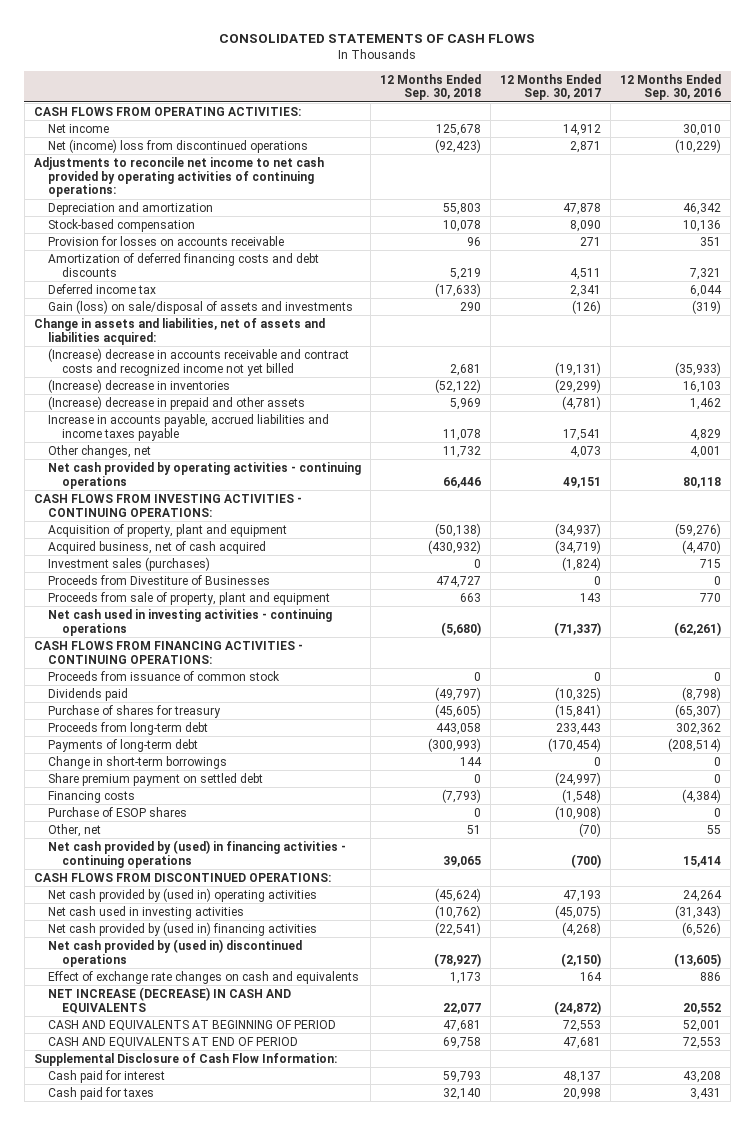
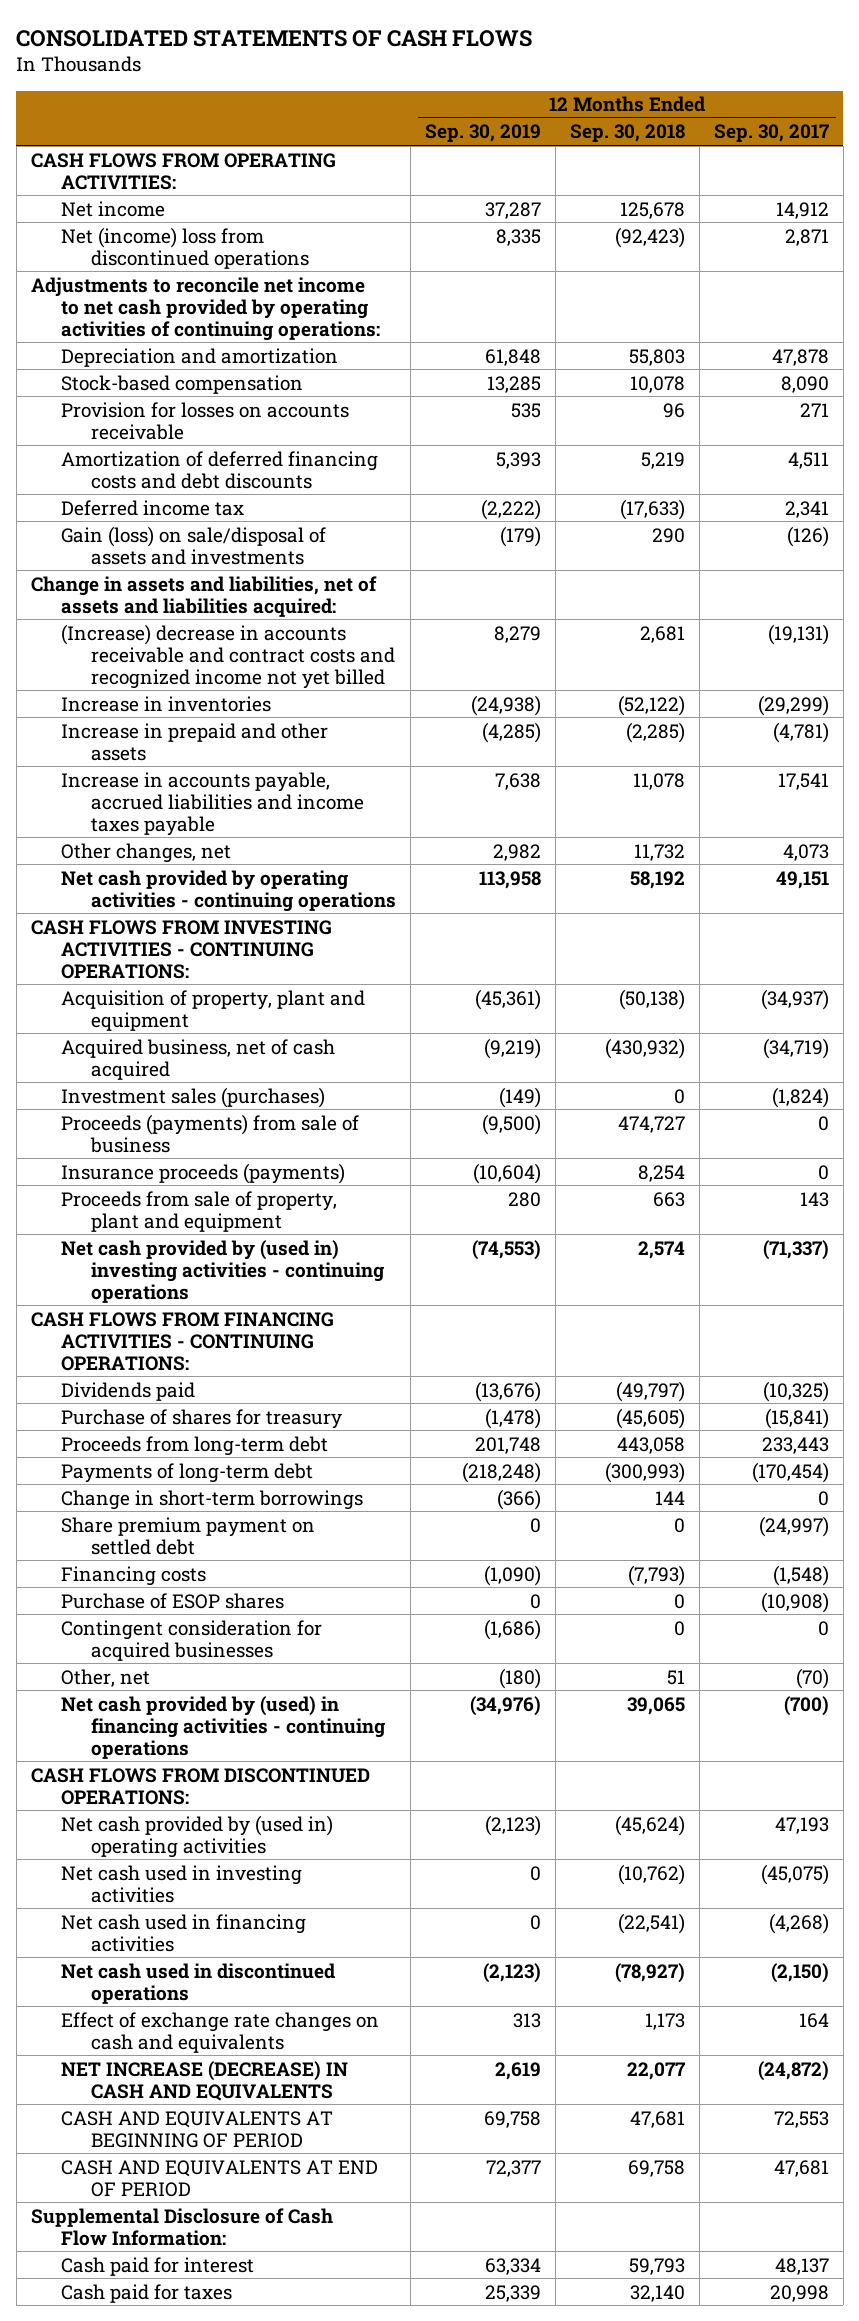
[620,73,722,101] 12 Months Ended Sep. 30, 2016 -> none
none -> [425,124,542,143] Sep. 30, 2019
[47,378,230,393] (Increase) decrease in inventories -> [60,695,271,712] Increase in inventories
[47,395,305,410] (Increase) decrease in prepaid and other assets -> [60,722,328,761] Increase in prepaid and other assets
[450,397,482,410] 5,969 -> [625,721,685,743] (2,285)
[443,476,482,488] 66,446 -> [629,870,685,889] 58,192
[47,574,270,585] Proceeds from Divestiture of Businesses -> [60,1113,359,1153] Proceeds (payments) from sale of business
none -> [60,1162,345,1184] Insurance proceeds (payments)
[47,608,332,636] Net cash used in investing activities - continuing operations -> [60,1239,385,1303] Net cash provided by (used in) investing activities - continuing operations
[441,621,482,636] (5,680) -> [637,1240,685,1259] 2,574
[47,670,280,681] Proceeds from issuance of common stock -> none
none -> [60,1619,322,1661] Contingent consideration for acquired businesses
[47,921,317,936] Net cash provided by (used in) financing activities -> [60,1913,306,1952] Net cash used in financing activities
[47,938,302,967] Net cash provided by (used in) discontinued operations -> [60,1962,335,2004] Net cash used in discontinued operations

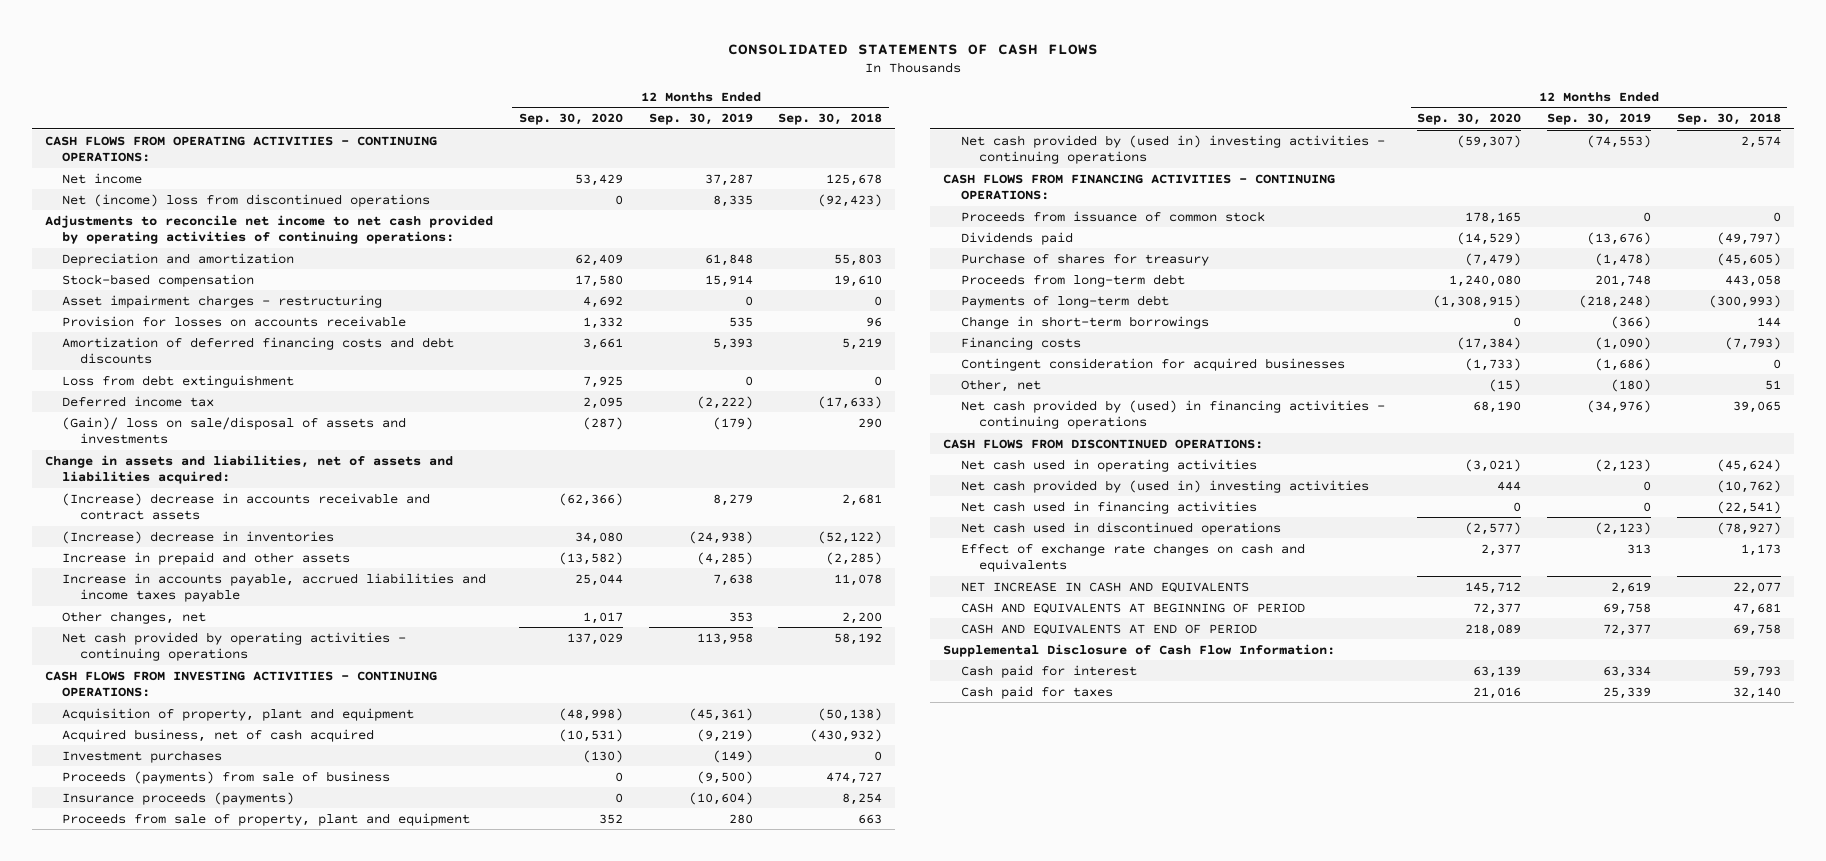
[713,124,829,143] Sep. 30, 2017 -> none
none -> [518,113,623,126] Sep. 30, 2020
[30,152,336,190] CASH FLOWS FROM OPERATING ACTIVITIES: -> [44,135,437,163] CASH FLOWS FROM OPERATING ACTIVITIES - CONTINUING OPERATIONS:
[487,375,542,393] 13,285 -> [704,274,753,287] 15,914
[629,375,685,393] 10,078 -> [834,274,883,287] 19,610
none -> [62,294,383,308] Asset impairment charges - restructuring
none -> [62,374,295,388] Loss from debt extinguishment
[60,525,326,565] Gain (loss) on sale/disposal of assets and investments -> [62,416,407,445] (Gain)/ loss on sale/disposal of assets and investments
[60,623,396,689] (Increase) decrease in accounts receivable and contract costs and recognized income not yet billed -> [62,492,431,521] (Increase) decrease in accounts receivable and contract assets
[60,695,271,712] Increase in inventories -> [62,530,335,544] (Increase) decrease in inventories
[493,843,542,861] 2,982 -> [728,611,753,622] 353
[633,843,685,861] 11,732 -> [842,611,883,624] 2,200
[60,1086,325,1108] Investment sales (purchases) -> [62,749,223,763] Investment purchases
none -> [960,210,1265,222] Proceeds from issuance of common stock
[60,1516,315,1555] Share premium payment on settled debt -> none
[60,1592,284,1609] Purchase of ESOP shares -> none
[60,1814,333,1858] Net cash provided by (used in) operating activities -> [960,458,1257,472] Net cash used in operating activities
[60,1864,302,1903] Net cash used in investing activities -> [960,479,1369,493] Net cash provided by (used in) investing activities
[60,2060,348,2101] NET INCREASE (DECREASE) IN CASH AND EQUIVALENTS -> [960,581,1249,593] NET INCREASE IN CASH AND EQUIVALENTS

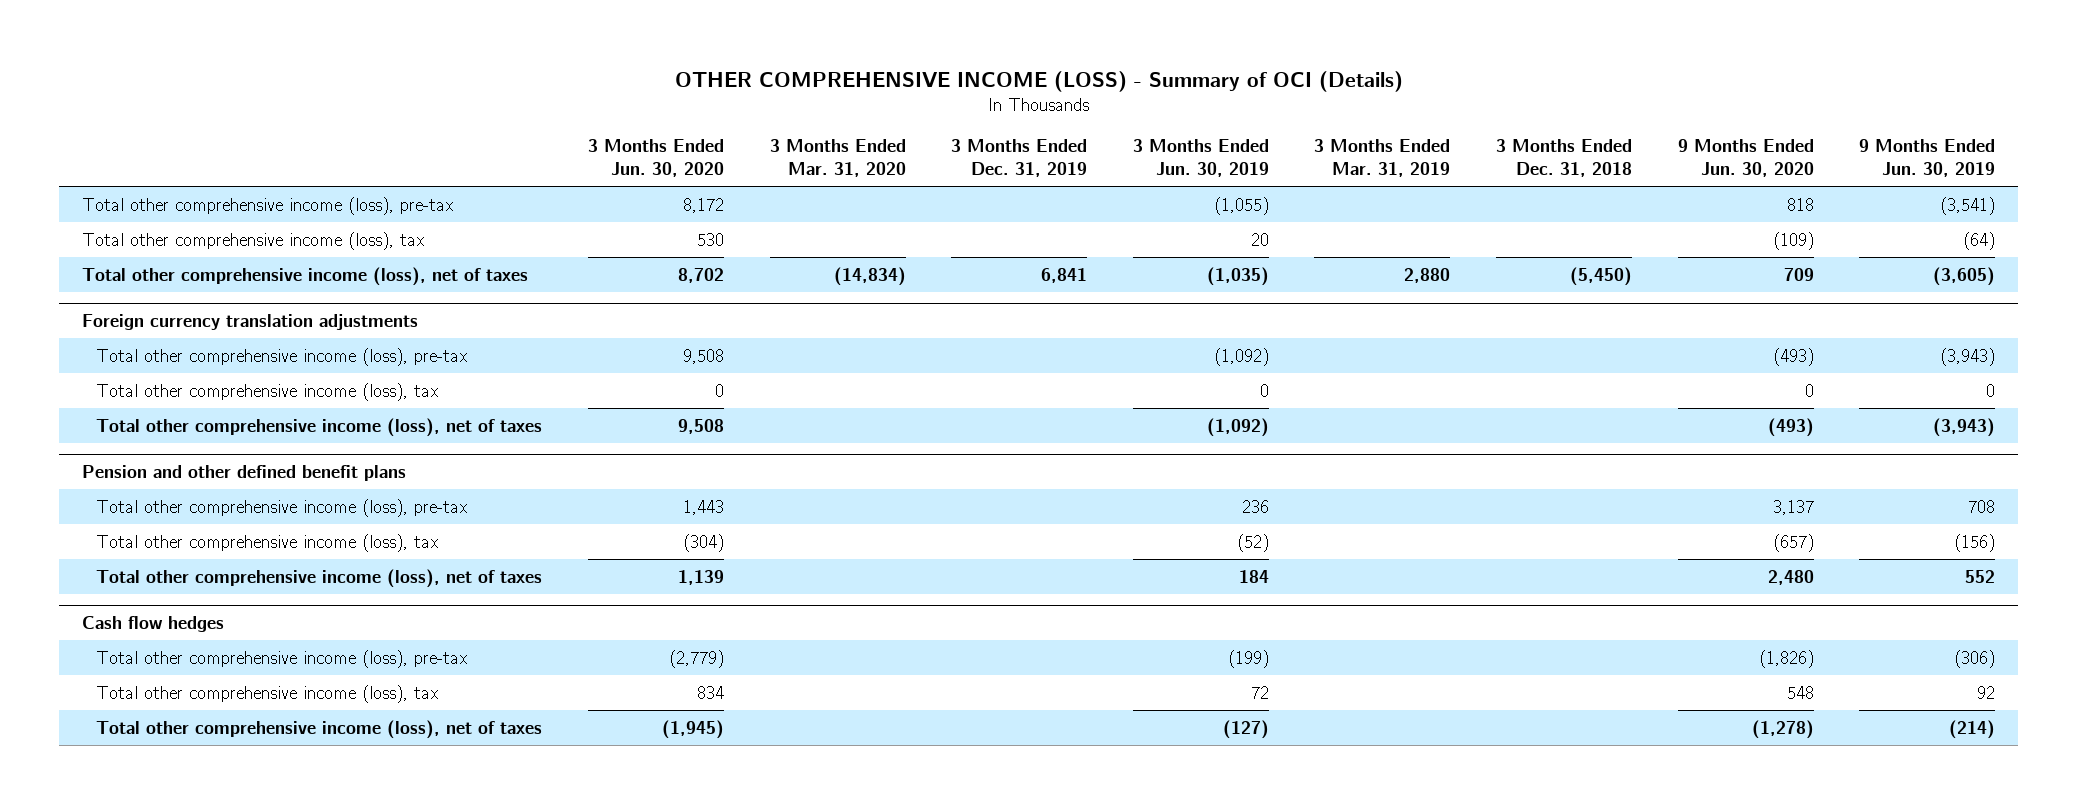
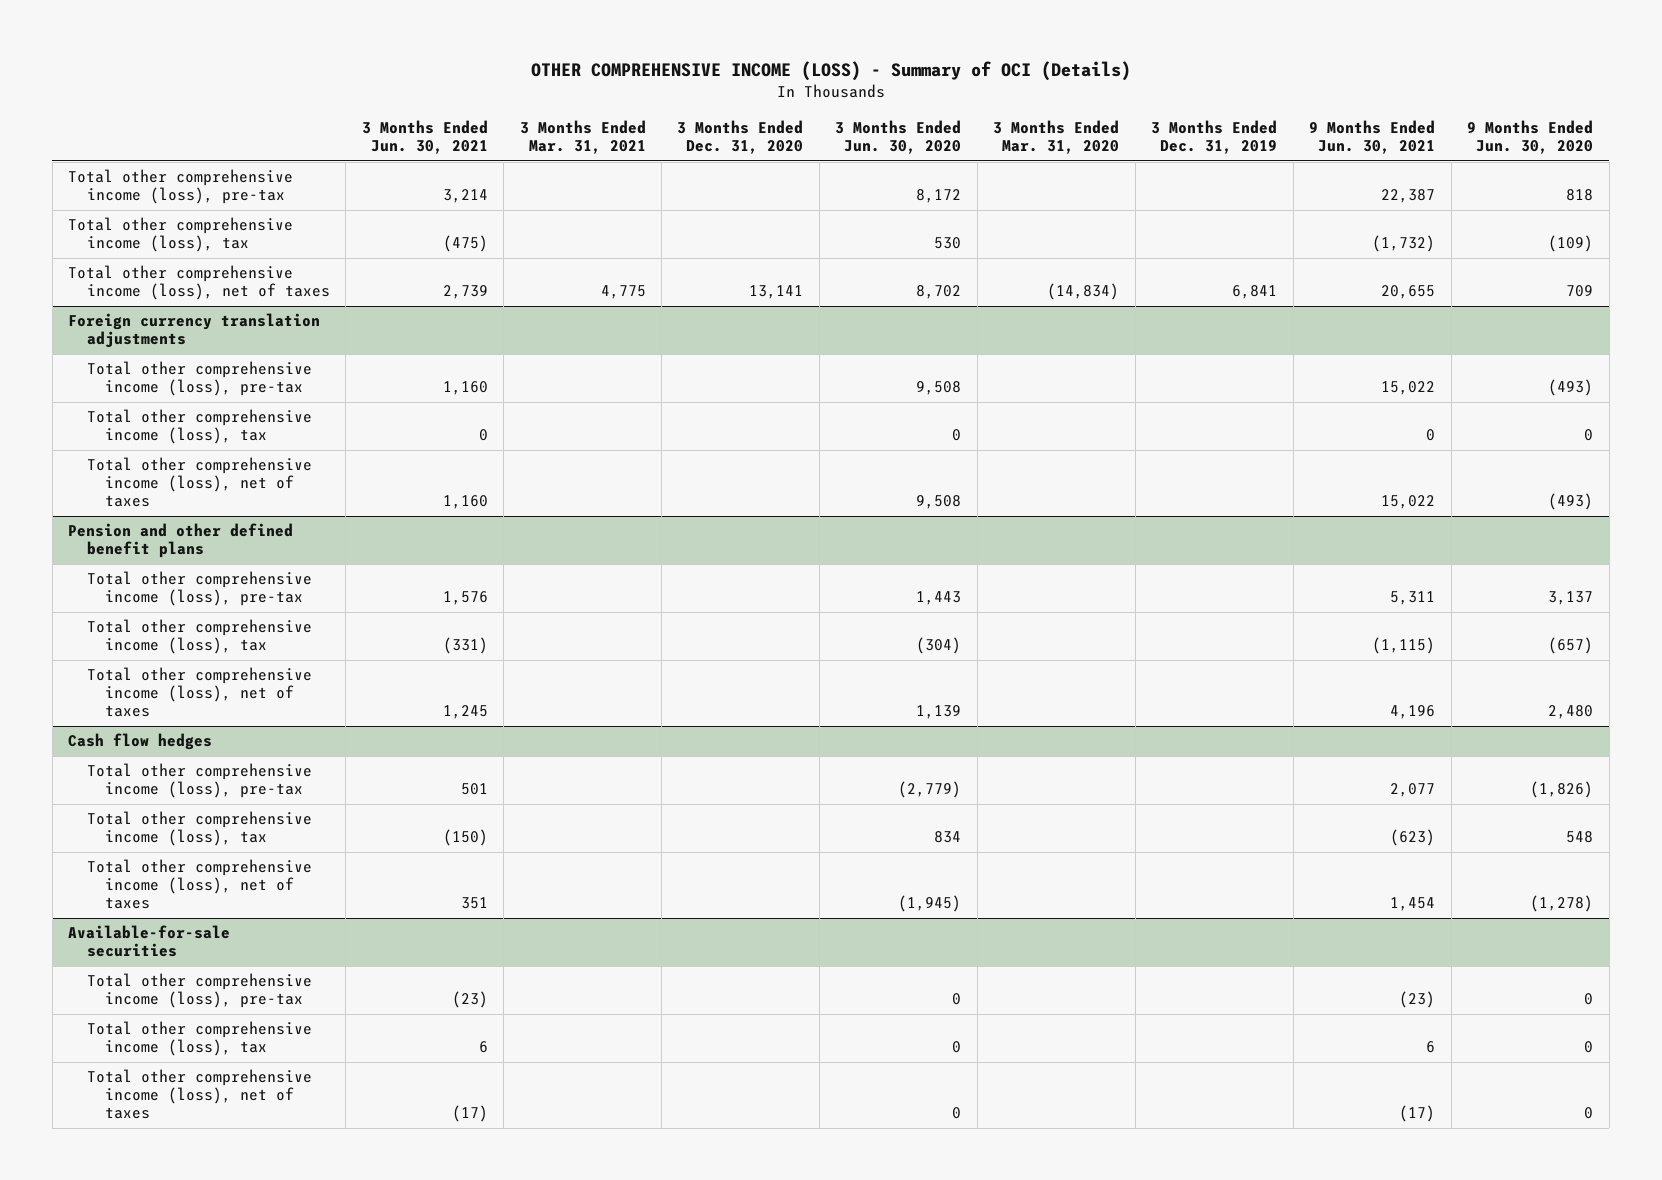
[1132,139,1269,178] 3 Months Ended Jun. 30, 2019 -> none
[1314,139,1451,178] 3 Months Ended Mar. 31, 2019 -> none
[1496,139,1633,178] 3 Months Ended Dec. 31, 2018 -> none
[1859,139,1996,178] 9 Months Ended Jun. 30, 2019 -> none
none -> [361,120,488,155] 3 Months Ended Jun. 30, 2021
none -> [519,120,646,155] 3 Months Ended Mar. 31, 2021
none -> [677,120,804,155] 3 Months Ended Dec. 31, 2020
none -> [1309,120,1436,155] 9 Months Ended Jun. 30, 2021
none -> [68,925,231,958] Available-for-sale securities
none -> [86,973,312,1009] Total other comprehensive income (loss), pre-tax
none -> [86,1021,312,1057] Total other comprehensive income (loss), tax
none -> [86,1069,312,1120] Total other comprehensive income (loss), net of taxes

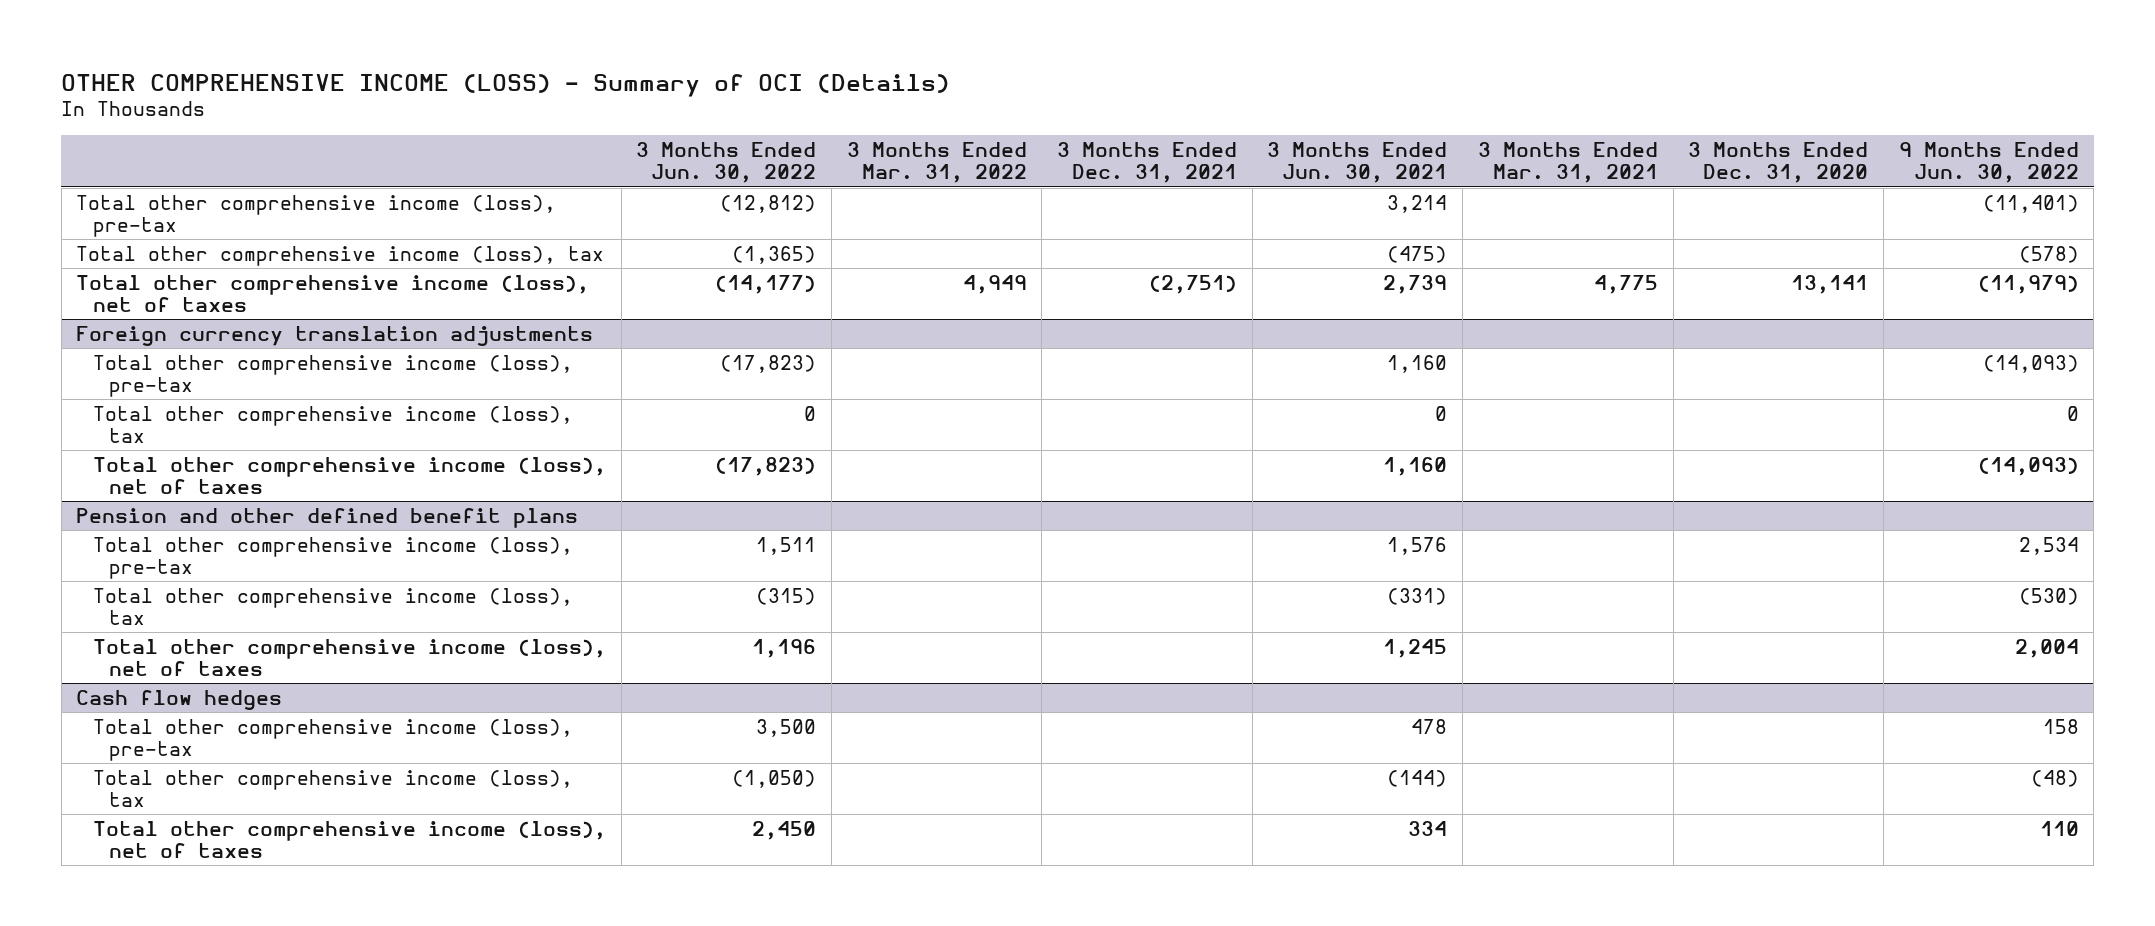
[835,120,962,155] 3 Months Ended Jun. 30, 2020 -> none
[993,120,1120,155] 3 Months Ended Mar. 31, 2020 -> none
[1151,120,1278,155] 3 Months Ended Dec. 31, 2019 -> none
[1309,120,1436,155] 9 Months Ended Jun. 30, 2021 -> none
[1467,120,1594,155] 9 Months Ended Jun. 30, 2020 -> none
none -> [636,141,817,184] 3 Months Ended Jun. 30, 2022
none -> [846,141,1027,184] 3 Months Ended Mar. 31, 2022
none -> [1057,141,1238,184] 3 Months Ended Dec. 31, 2021
none -> [1898,141,2079,184] 9 Months Ended Jun. 30, 2022
[68,925,231,958] Available-for-sale securities -> none
[86,973,312,1009] Total other comprehensive income (loss), pre-tax -> none
[86,1021,312,1057] Total other comprehensive income (loss), tax -> none
[86,1069,312,1120] Total other comprehensive income (loss), net of taxes -> none
[460,783,488,796] 501 -> [1411,718,1448,734] 478
[442,829,488,847] (150) -> [1387,769,1448,787] (144)
[460,897,488,910] 351 -> [1408,820,1448,836] 334

